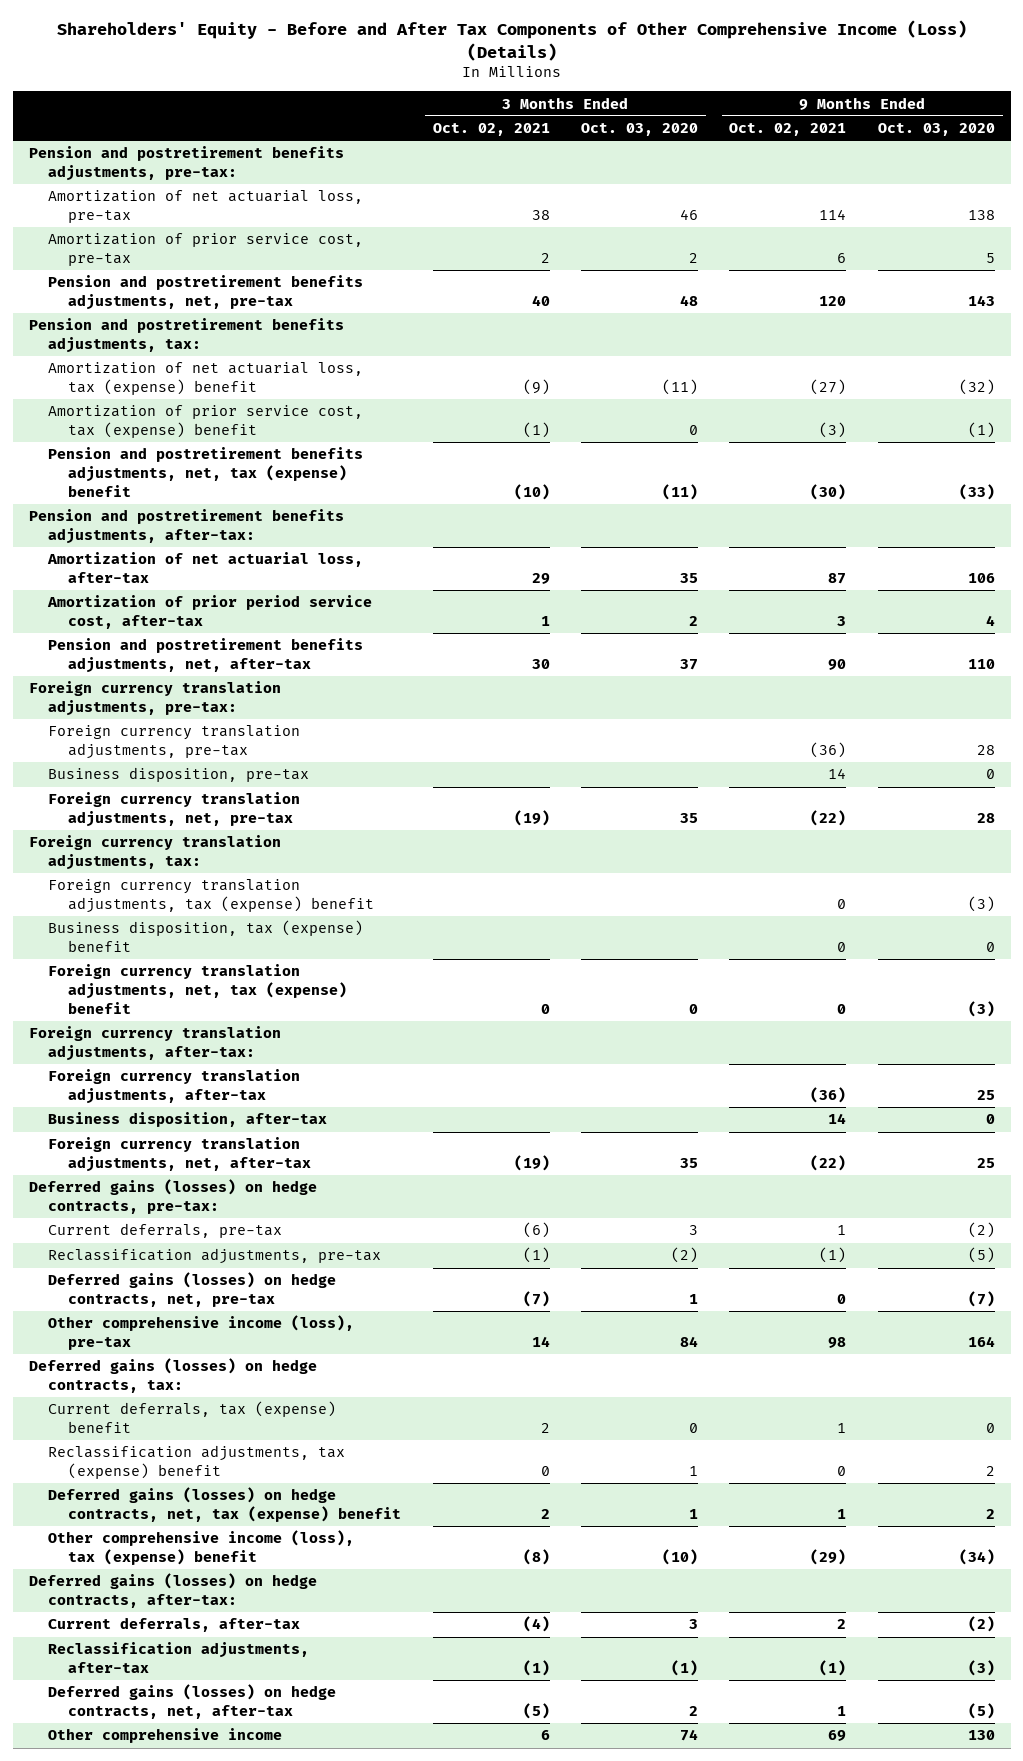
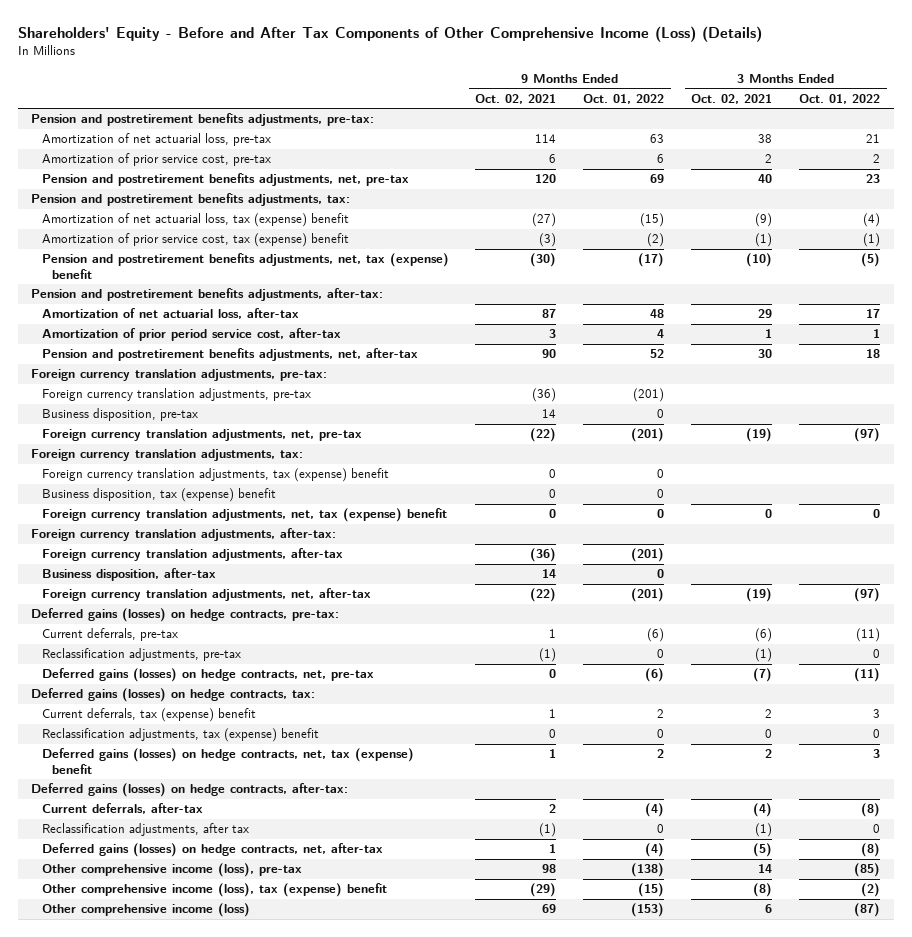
[580,123,698,137] Oct. 03, 2020 -> none
[877,123,995,137] Oct. 03, 2020 -> none
none -> [583,93,665,104] Oct. 01, 2022
none -> [799,93,881,104] Oct. 01, 2022
[48,1642,310,1673] Reclassification adjustments, after-tax -> [41,823,249,837] Reclassification adjustments, after tax
[48,1315,355,1350] Other comprehensive income (loss), pre-tax -> [41,863,302,878] Other comprehensive income (loss), pre-tax
[48,1530,355,1565] Other comprehensive income (loss), tax (expense) benefit -> [41,883,387,898] Other comprehensive income (loss), tax (expense) benefit
[48,1728,283,1744] Other comprehensive income -> [41,903,250,918] Other comprehensive income (loss)

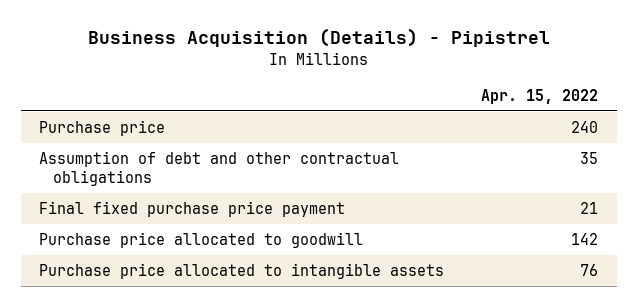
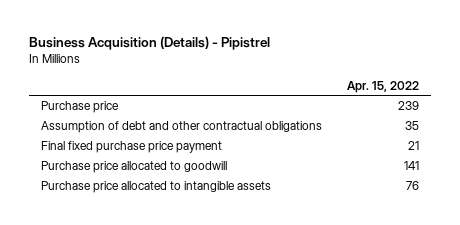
[571,120,599,133] 240 -> [397,101,419,111] 239
[571,232,599,245] 142 -> [403,161,419,171] 141

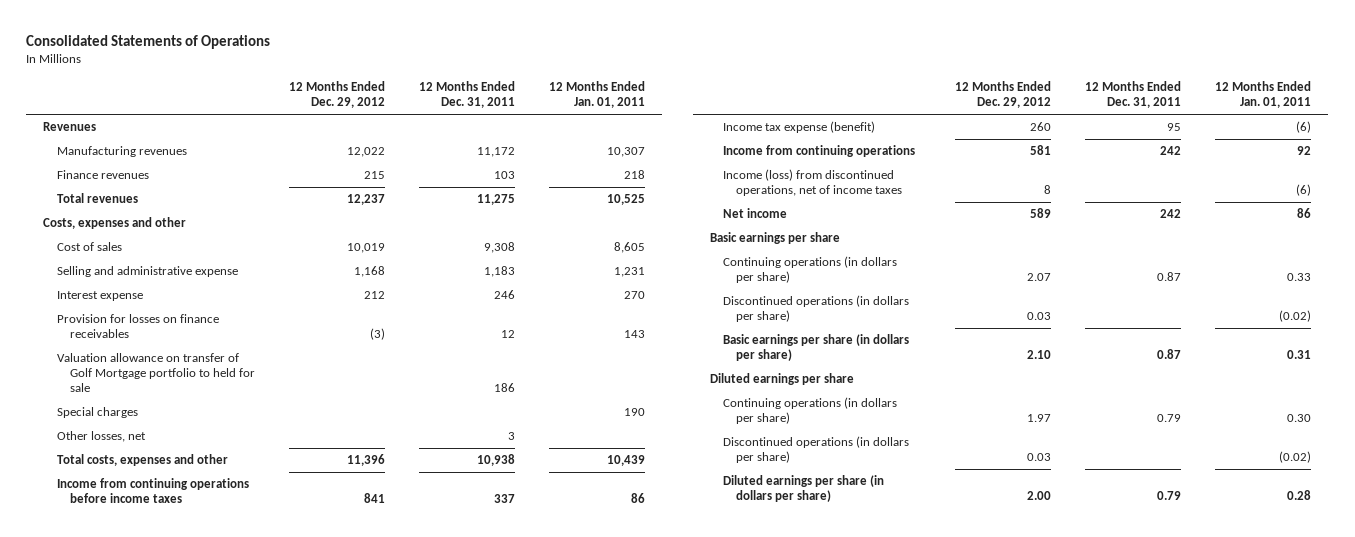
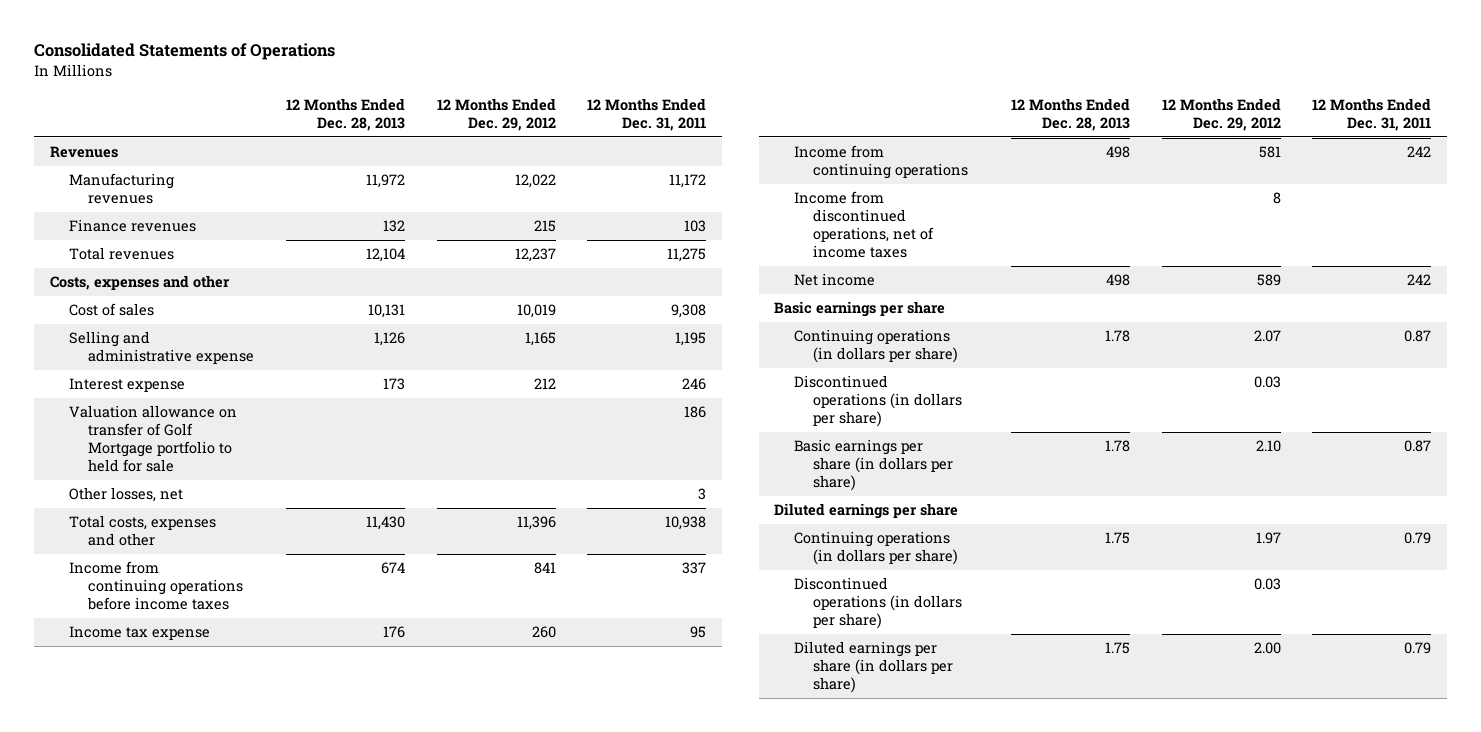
[548,81,645,109] 12 Months Ended Jan. 01, 2011 -> none
none -> [286,97,406,131] 12 Months Ended Dec. 28, 2013
[353,266,385,278] 1,168 -> [524,332,556,347] 1,165
[483,266,515,278] 1,183 -> [675,332,707,347] 1,195
[56,314,219,338] Provision for losses on finance receivables -> none
[56,407,138,419] Special charges -> none
[723,121,876,134] Income tax expense (benefit) -> [68,626,210,641] Income tax expense
[723,169,903,196] Income (loss) from discontinued operations, net of income taxes -> [793,191,935,259] Income from discontinued operations, net of income taxes

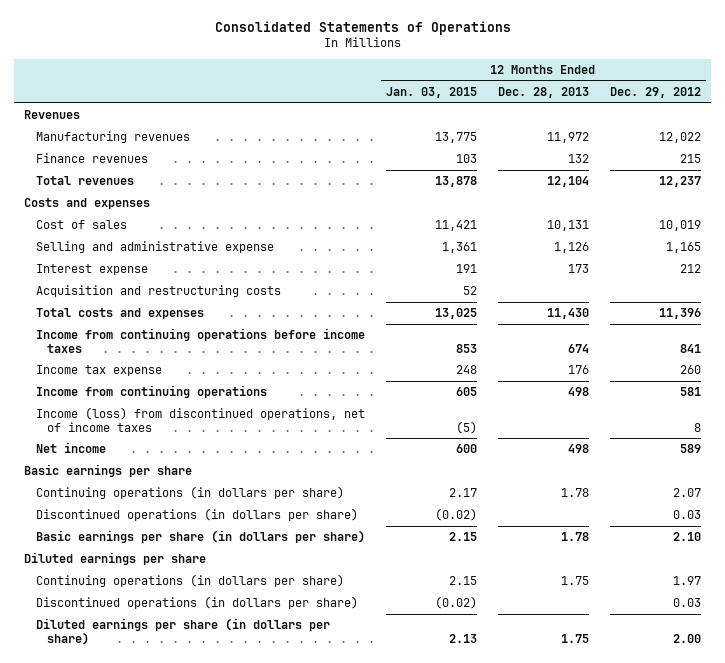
[587,97,707,131] 12 Months Ended Dec. 31, 2011 -> none
none -> [385,86,477,98] Jan. 03, 2015
[49,275,230,291] Costs, expenses and other -> [24,198,151,210] Costs and expenses
[68,405,237,473] Valuation allowance on transfer of Golf Mortgage portfolio to held for sale -> none
[68,487,183,503] Other losses, net -> none
none -> [35,285,281,298] Acquisition and restructuring costs
[68,515,216,547] Total costs, expenses and other -> [35,308,204,320] Total costs and expenses
[793,191,935,259] Income from discontinued operations, net of income taxes -> [35,407,365,432] Income (loss) from discontinued operations, net of income taxes

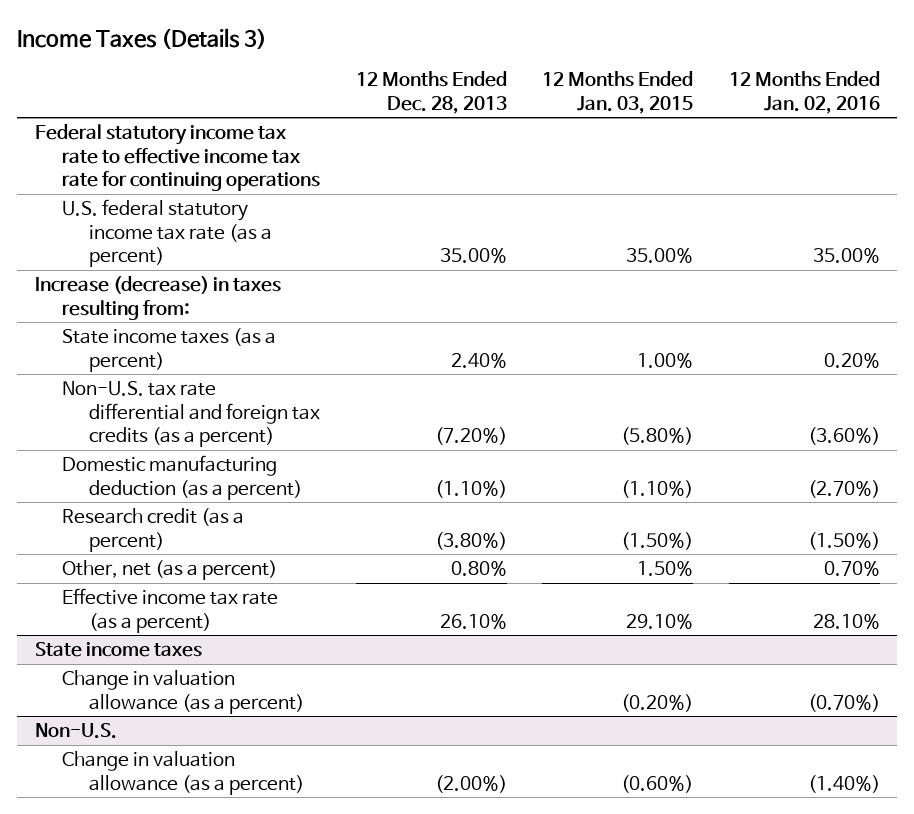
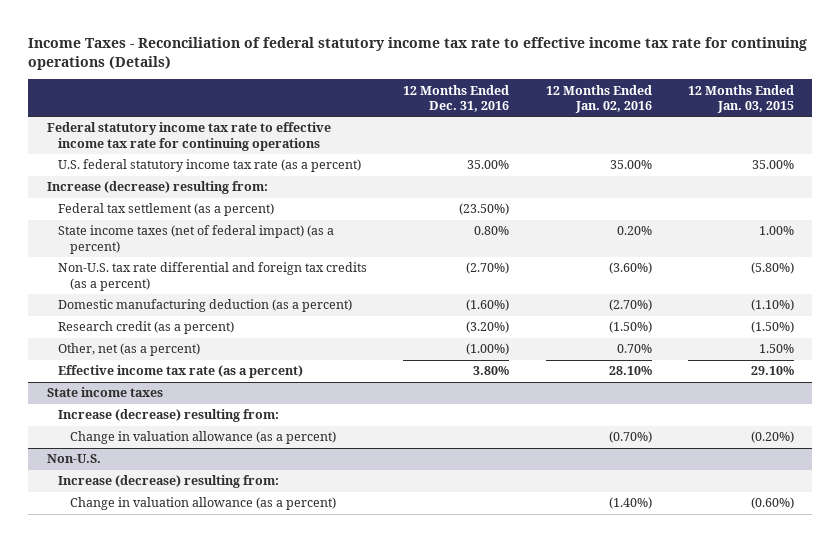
[17,28,268,50] Income Taxes (Details 3) -> [28,36,808,70] Income Taxes - Reconciliation of federal statutory income tax rate to effective income tax rate for continuing operations (Details)
[355,71,507,114] 12 Months Ended Dec. 28, 2013 -> none
none -> [403,84,510,112] 12 Months Ended Dec. 31, 2016
[34,276,281,320] Increase (decrease) in taxes resulting from: -> [46,181,268,195] Increase (decrease) resulting from:
none -> [58,203,275,217] Federal tax settlement (as a percent)
[62,328,277,372] State income taxes (as a percent) -> [58,225,335,254] State income taxes (net of federal impact) (as a percent)
none -> [58,409,280,423] Increase (decrease) resulting from:
none -> [58,475,280,489] Increase (decrease) resulting from:

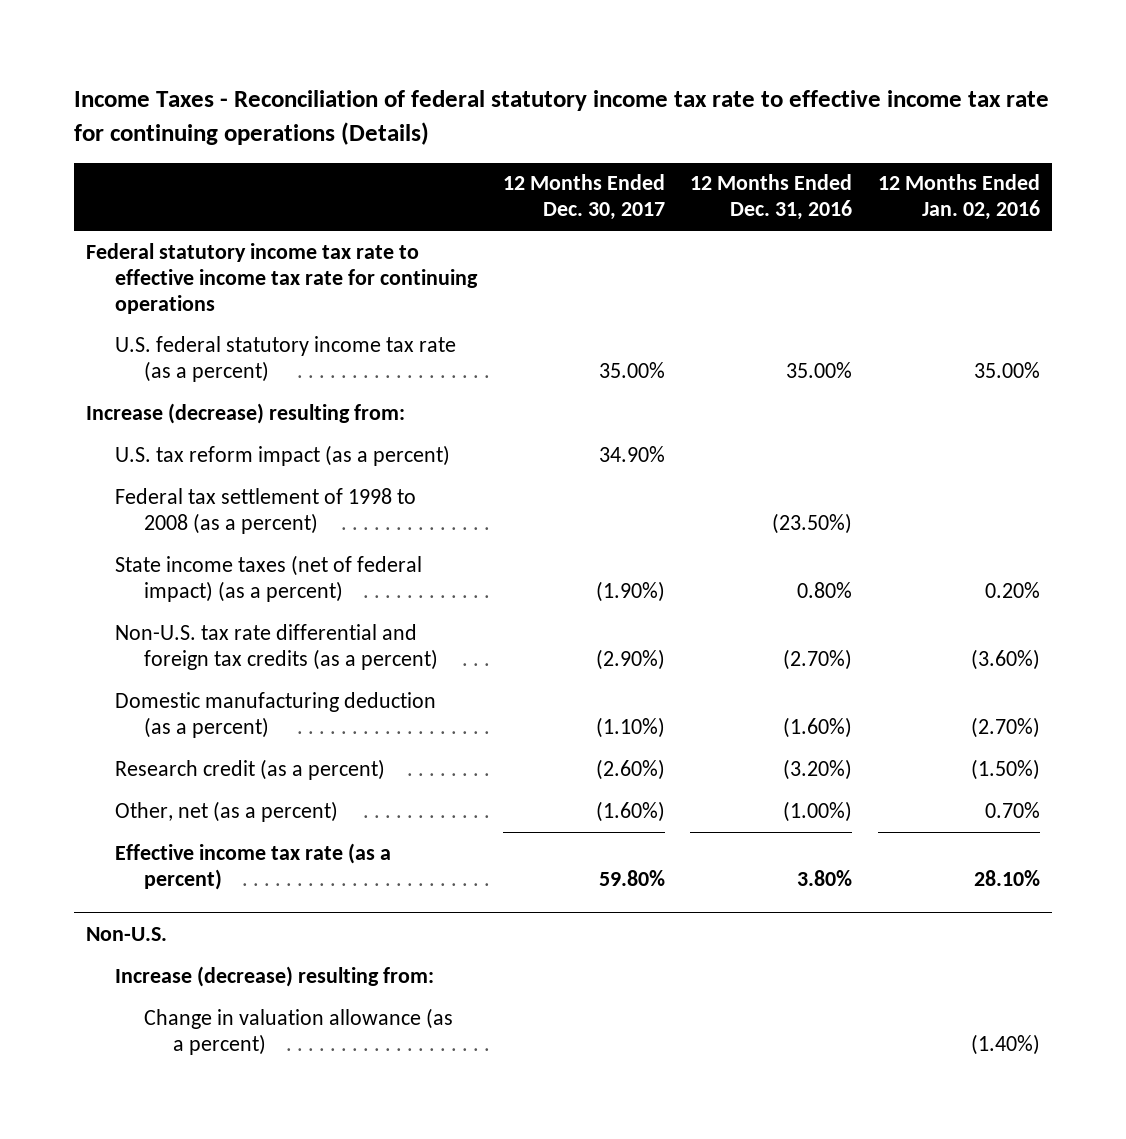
[687,84,794,113] 12 Months Ended Jan. 03, 2015 -> none
none -> [502,174,665,221] 12 Months Ended Dec. 30, 2017
none -> [115,444,451,466] U.S. tax reform impact (as a percent)
[58,203,275,217] Federal tax settlement (as a percent) -> [115,487,417,534] Federal tax settlement of 1998 to 2008 (as a percent)
[46,387,163,398] State income taxes -> none
[58,409,280,423] Increase (decrease) resulting from: -> none
[69,431,336,445] Change in valuation allowance (as a percent) -> none

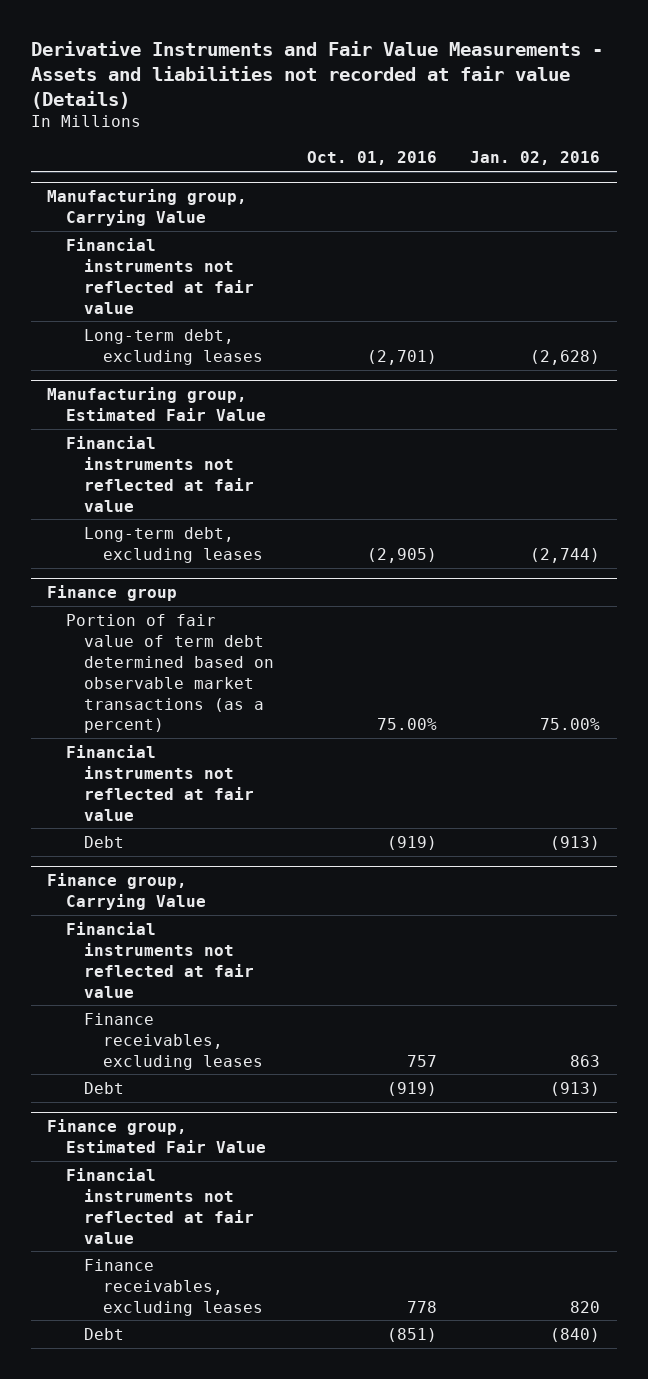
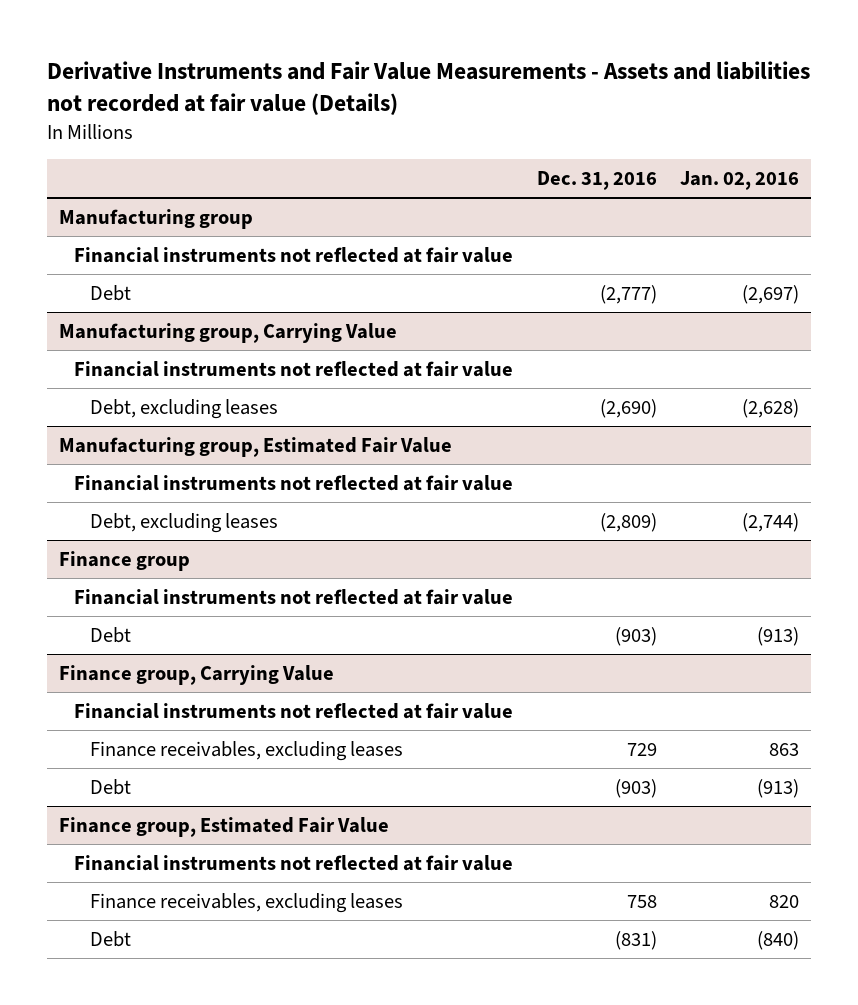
[307,151,438,166] Oct. 01, 2016 -> none
none -> [536,171,657,191] Dec. 31, 2016
none -> [58,208,253,229] Manufacturing group
none -> [74,246,514,263] Financial instruments not reflected at fair value
none -> [89,284,131,301] Debt
[84,328,264,365] Long-term debt, excluding leases -> [89,398,278,419] Debt, excluding leases
[84,526,264,563] Long-term debt, excluding leases -> [89,512,278,533] Debt, excluding leases
[65,613,275,734] Portion of fair value of term debt determined based on observable market transactions (as a percent) -> none

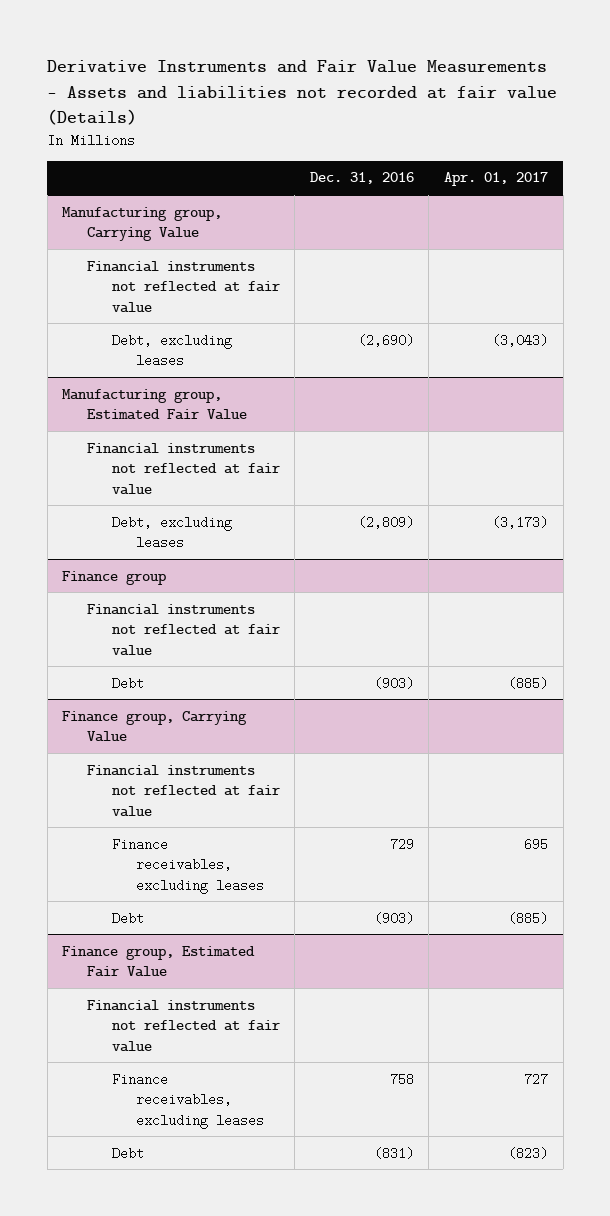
[679,171,799,191] Jan. 02, 2016 -> none
none -> [443,172,548,187] Apr. 01, 2017
[58,208,253,229] Manufacturing group -> none
[74,246,514,263] Financial instruments not reflected at fair value -> none
[89,284,131,301] Debt -> none

